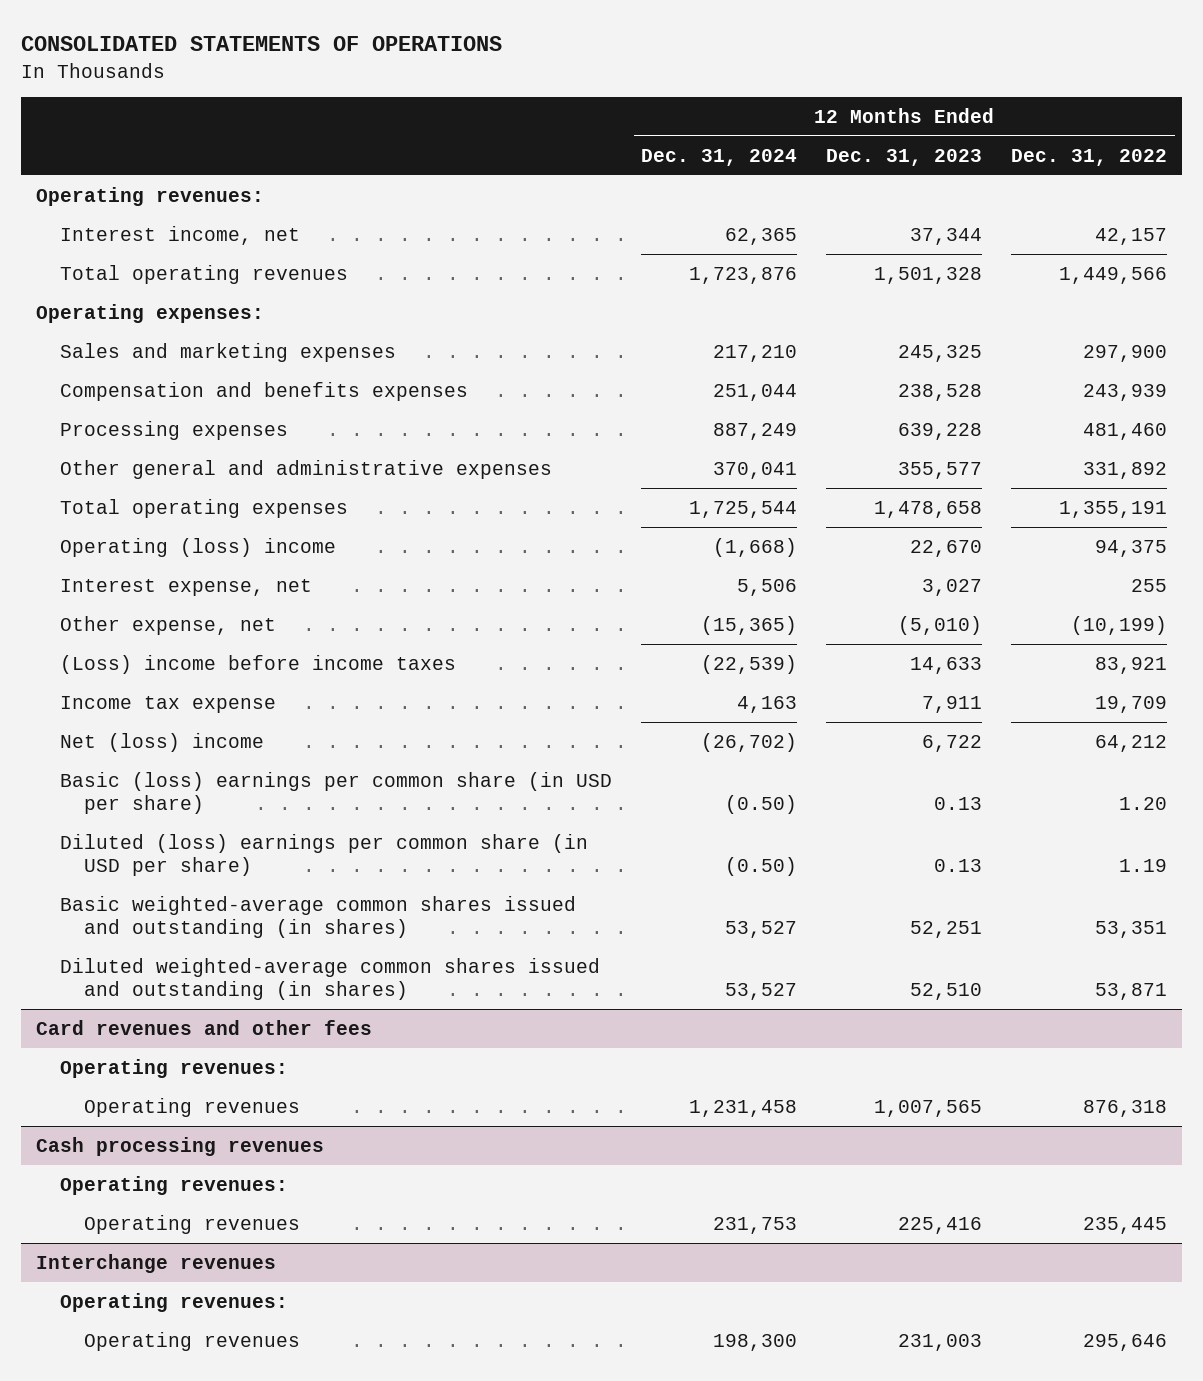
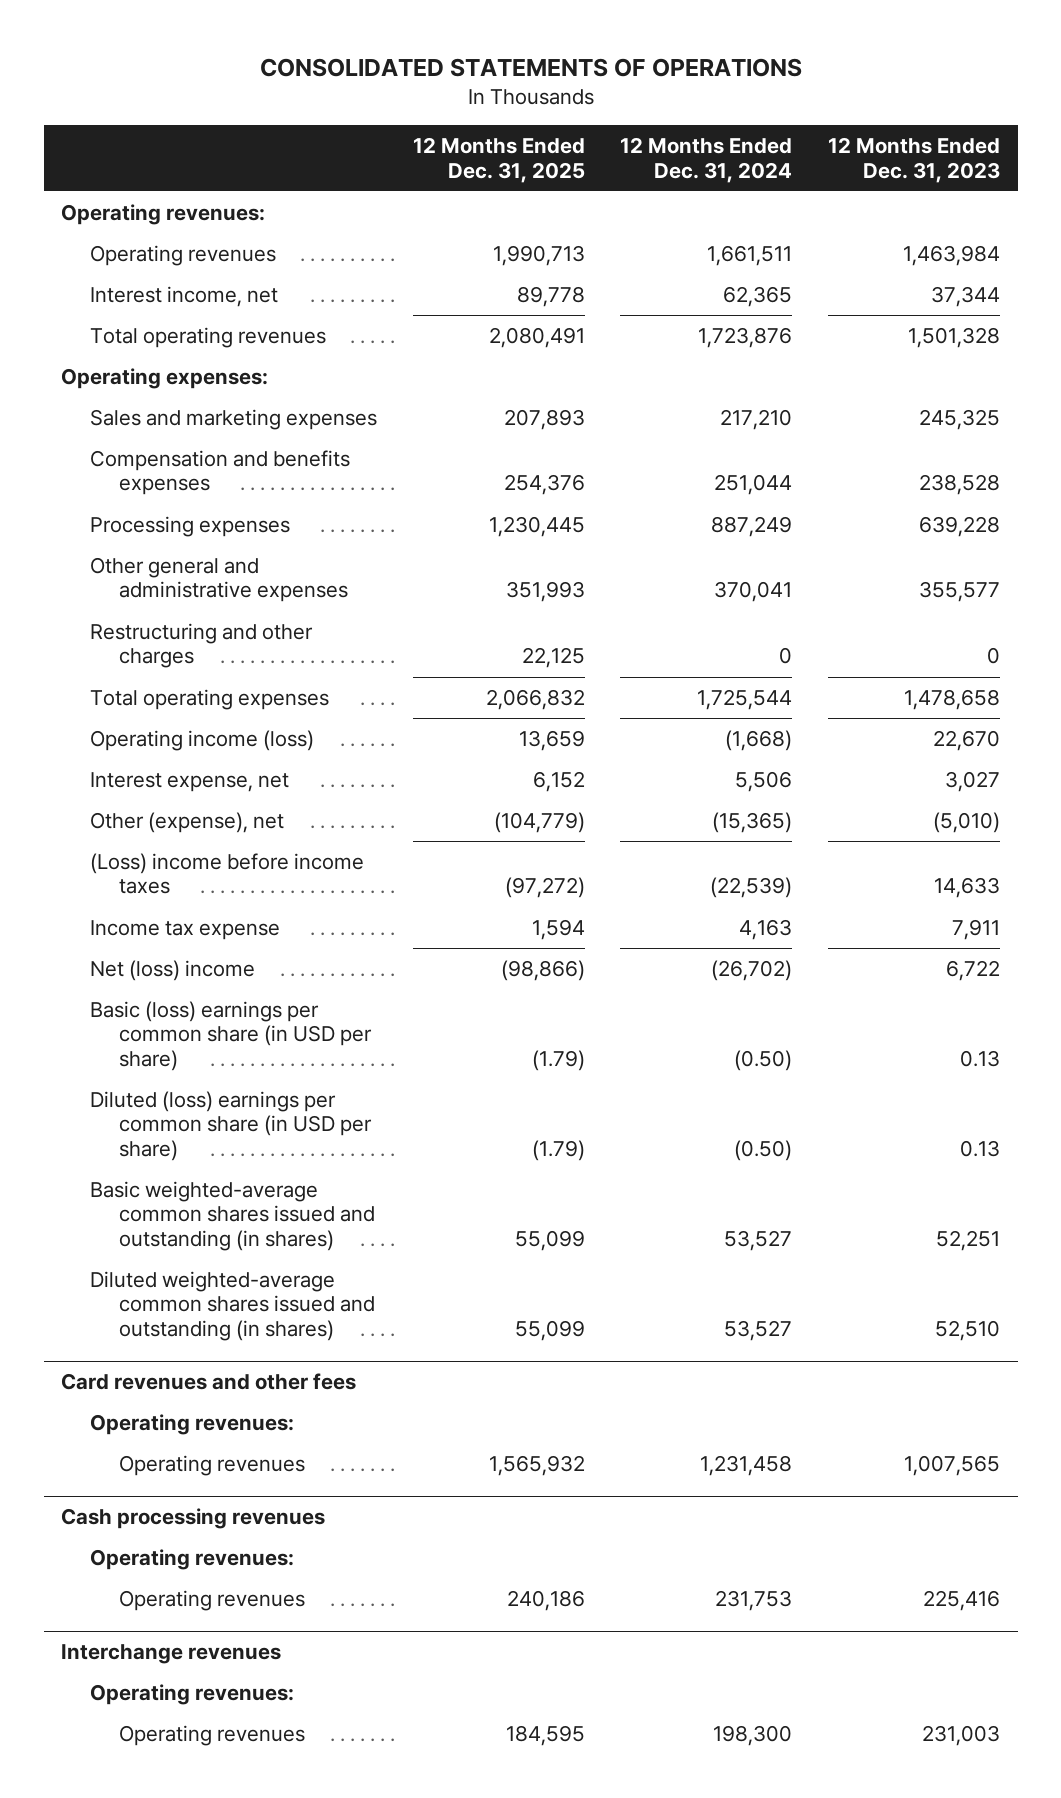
[1011,148,1168,166] Dec. 31, 2022 -> none
none -> [412,136,585,183] 12 Months Ended Dec. 31, 2025
none -> [90,244,277,266] Operating revenues
none -> [90,622,314,669] Restructuring and other charges
[60,537,337,557] Operating (loss) income -> [90,729,315,751] Operating income (loss)
[60,615,277,635] Other expense, net -> [90,811,285,833] Other (expense), net

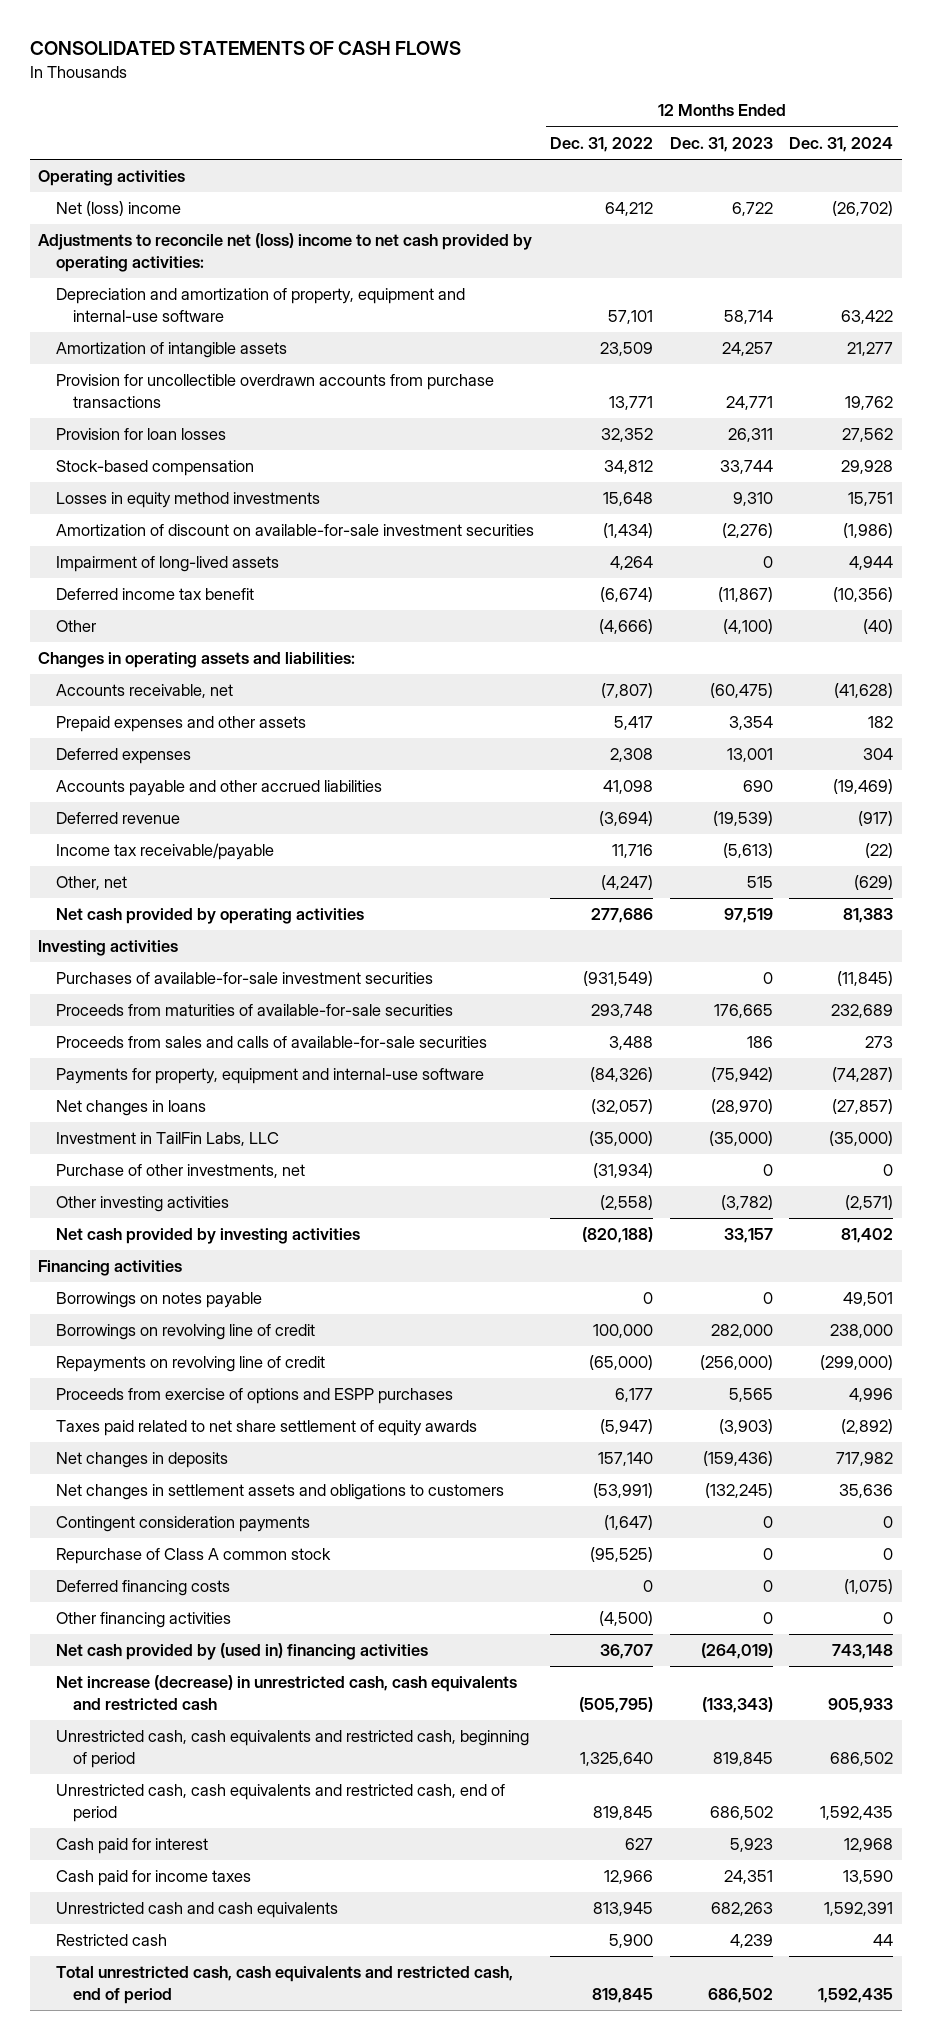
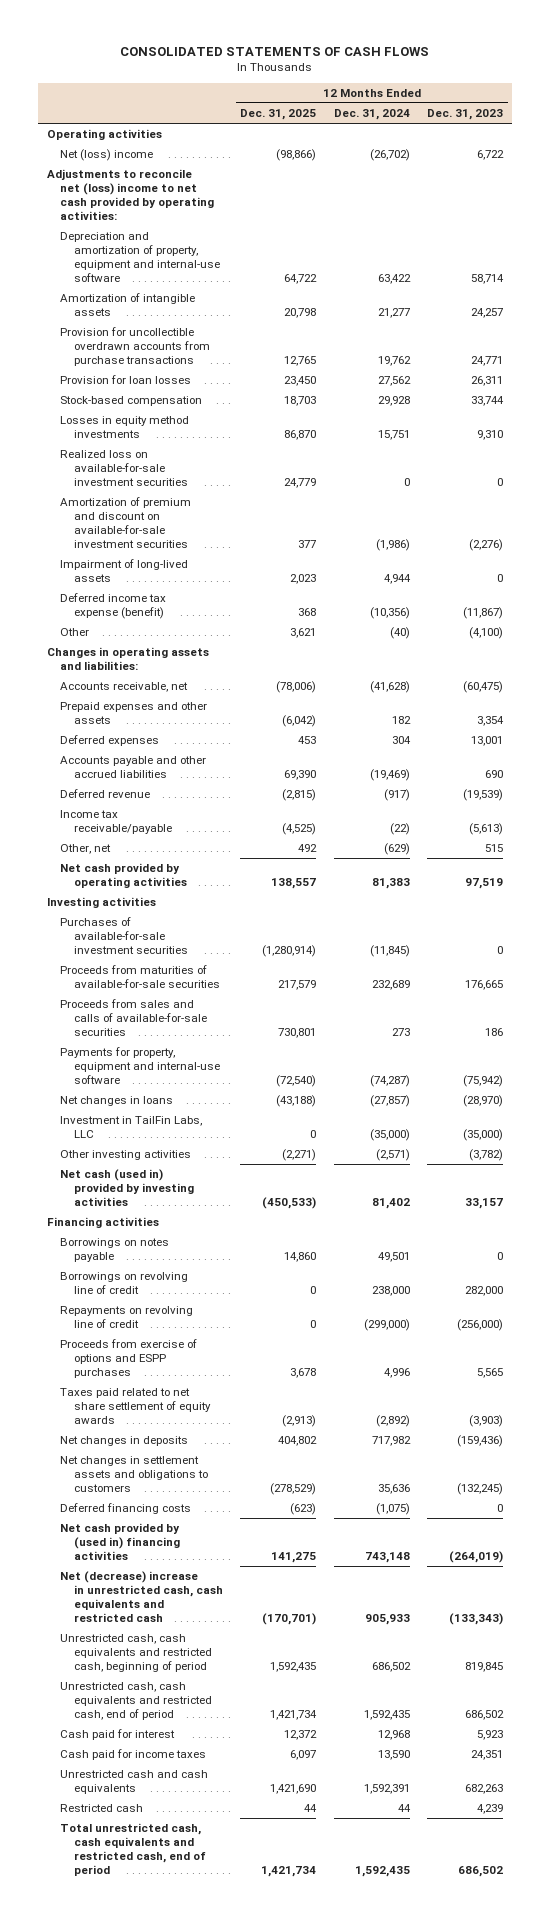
[550,136,654,152] Dec. 31, 2022 -> none
none -> [240,109,317,121] Dec. 31, 2025
none -> [60,450,188,487] Realized loss on available-for-sale investment securities
[55,524,534,537] Amortization of discount on available-for-sale investment securities -> [60,497,192,549] Amortization of premium and discount on available-for-sale investment securities
[55,588,254,601] Deferred income tax benefit -> [60,593,167,620] Deferred income tax expense (benefit)
[55,1164,305,1179] Purchase of other investments, net -> none
[55,1228,360,1245] Net cash provided by investing activities -> [60,1169,194,1207] Net cash (used in) provided by investing activities
[55,1516,310,1533] Contingent consideration payments -> none
[55,1548,331,1565] Repurchase of Class A common stock -> none
[55,1612,231,1629] Other financing activities -> none
[55,1675,517,1710] Net increase (decrease) in unrestricted cash, cash equivalents and restricted cash -> [60,1571,223,1623] Net (decrease) increase in unrestricted cash, cash equivalents and restricted cash

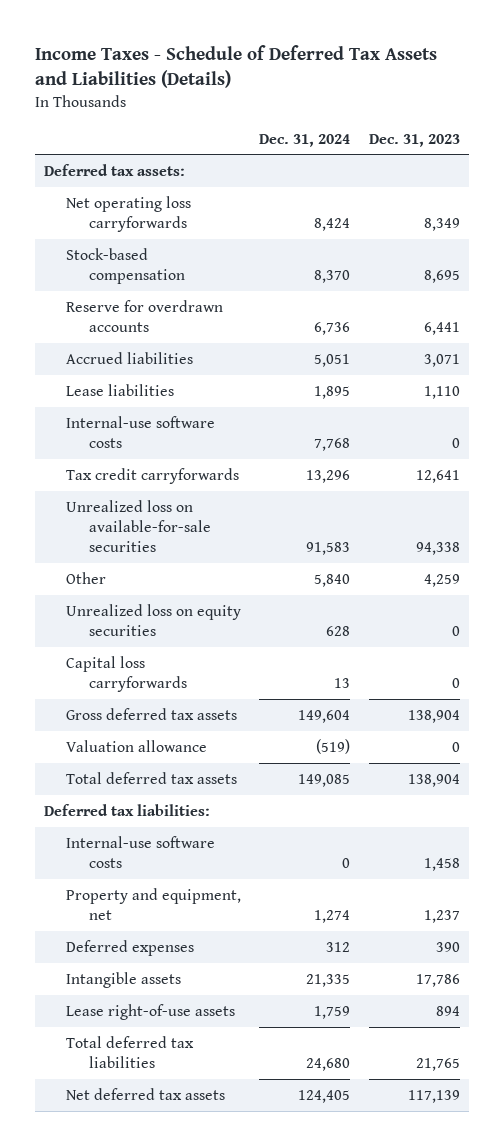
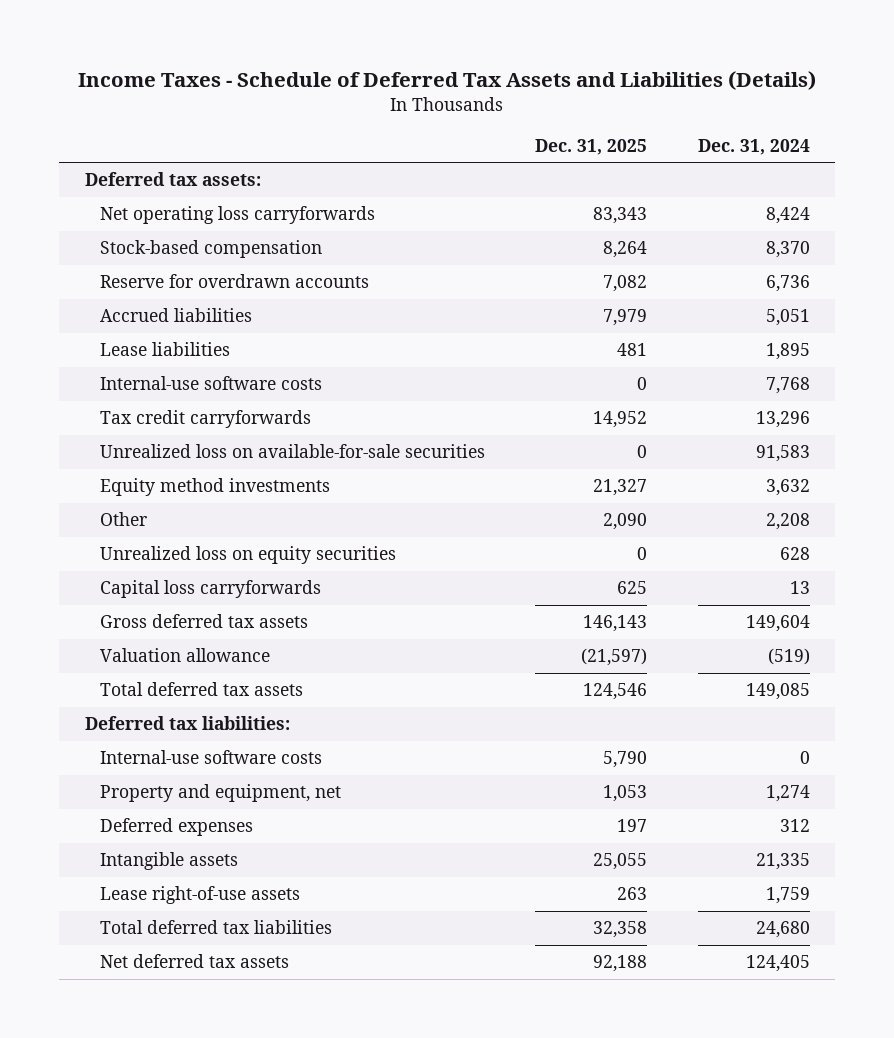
[368,133,460,147] Dec. 31, 2023 -> none
none -> [535,138,648,155] Dec. 31, 2025
none -> [99,478,330,497] Equity method investments
[314,573,351,587] 5,840 -> [765,513,810,531] 2,208

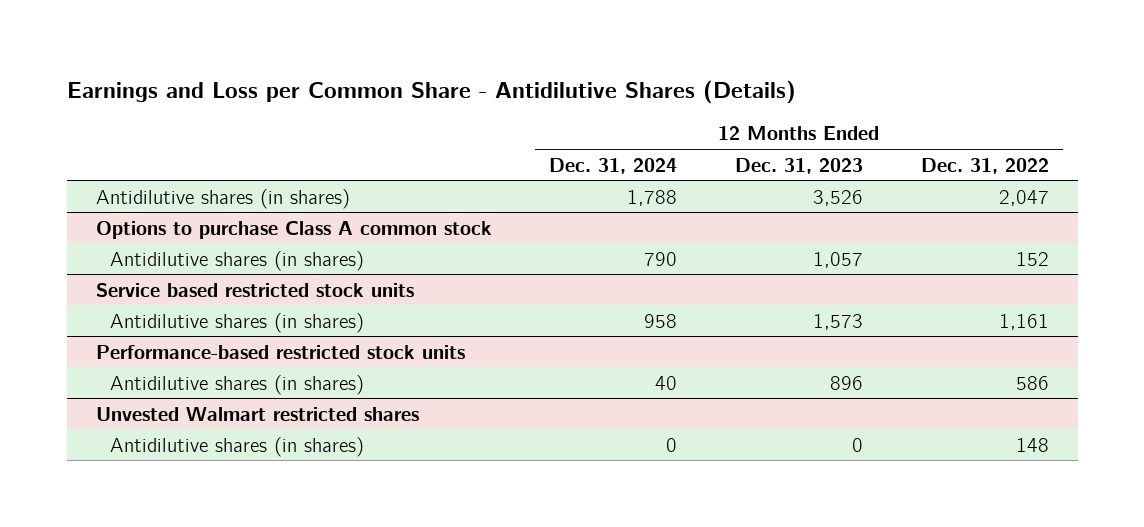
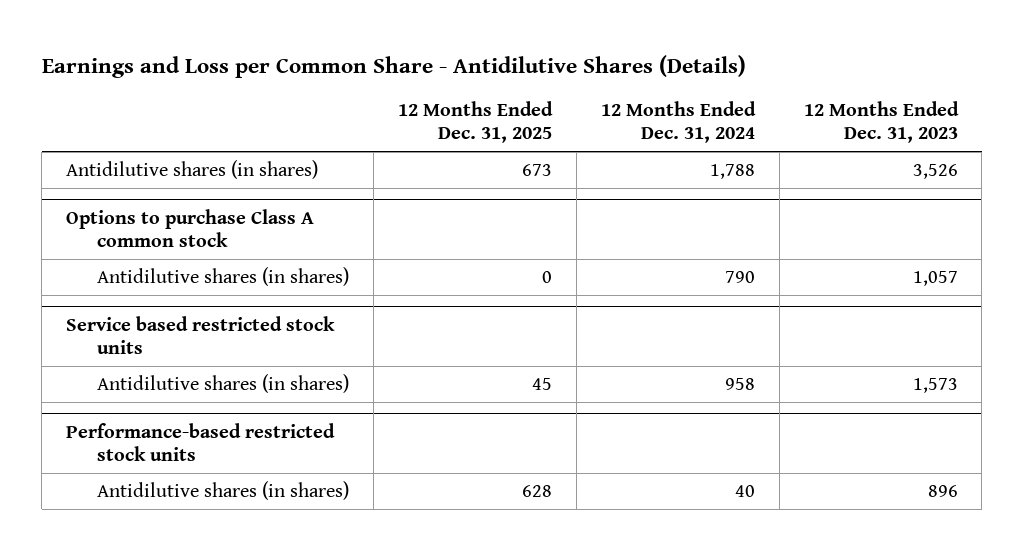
[920,157,1049,174] Dec. 31, 2022 -> none
none -> [397,101,553,144] 12 Months Ended Dec. 31, 2025
[95,406,419,421] Unvested Walmart restricted shares -> none
[110,436,365,457] Antidilutive shares (in shares) -> none

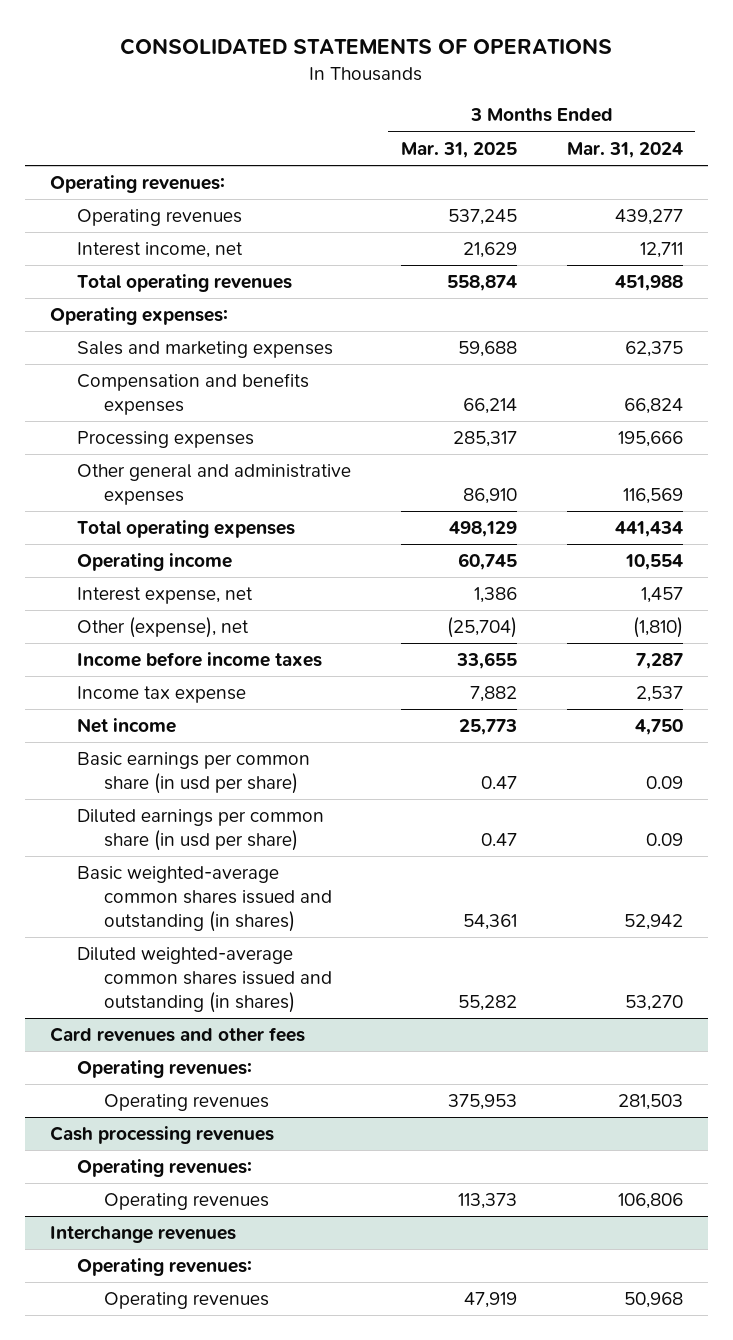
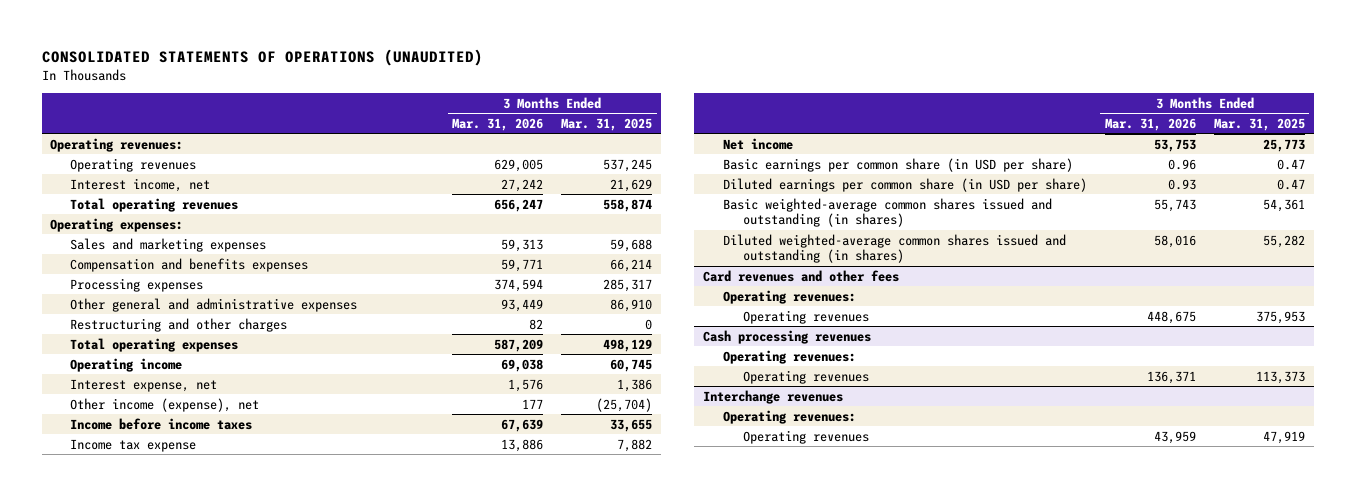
[120,38,613,56] CONSOLIDATED STATEMENTS OF OPERATIONS -> [41,48,483,66] CONSOLIDATED STATEMENTS OF OPERATIONS (UNAUDITED)
[566,141,683,158] Mar. 31, 2024 -> none
none -> [452,117,544,131] Mar. 31, 2026
none -> [70,317,288,332] Restructuring and other charges
[77,617,250,639] Other (expense), net -> [70,397,260,412] Other income (expense), net
[77,752,311,794] Basic earnings per common share (in usd per share) -> [722,157,1073,172] Basic earnings per common share (in USD per share)
[77,809,325,851] Diluted earnings per common share (in usd per share) -> [722,177,1087,192] Diluted earnings per common share (in USD per share)

